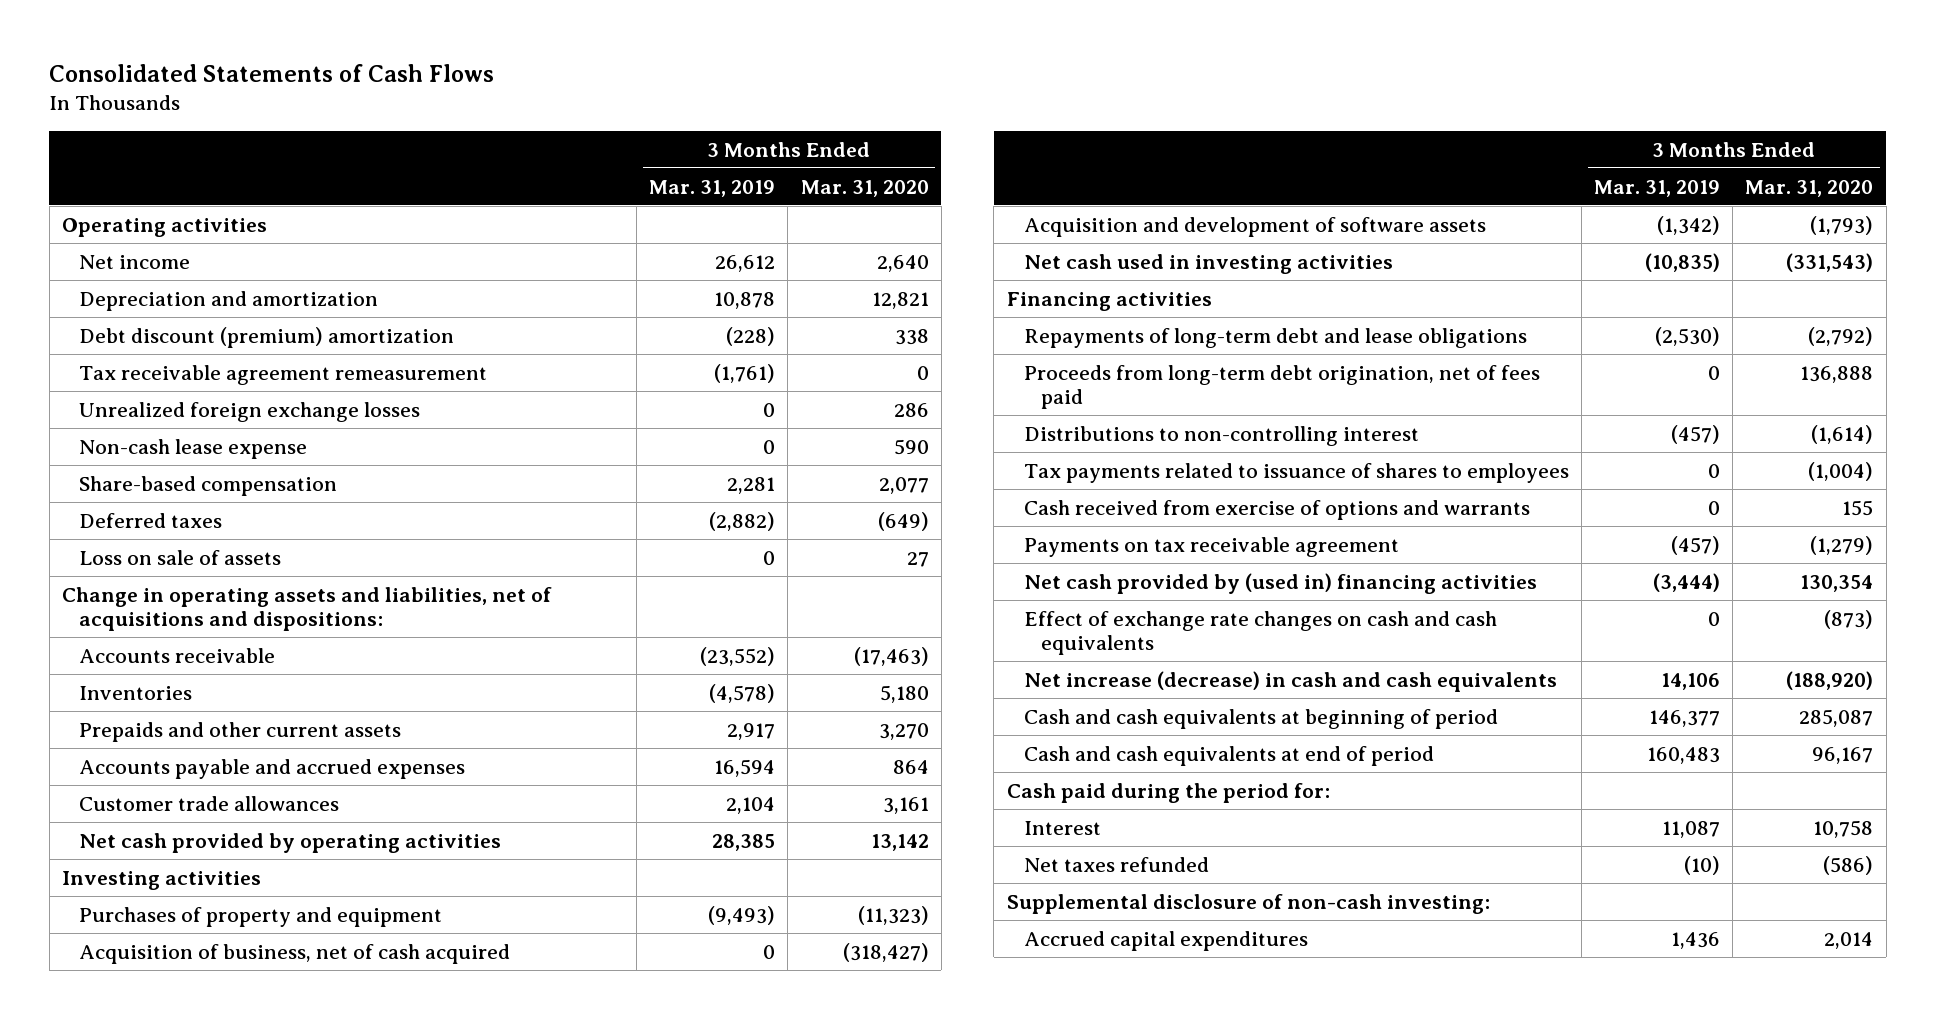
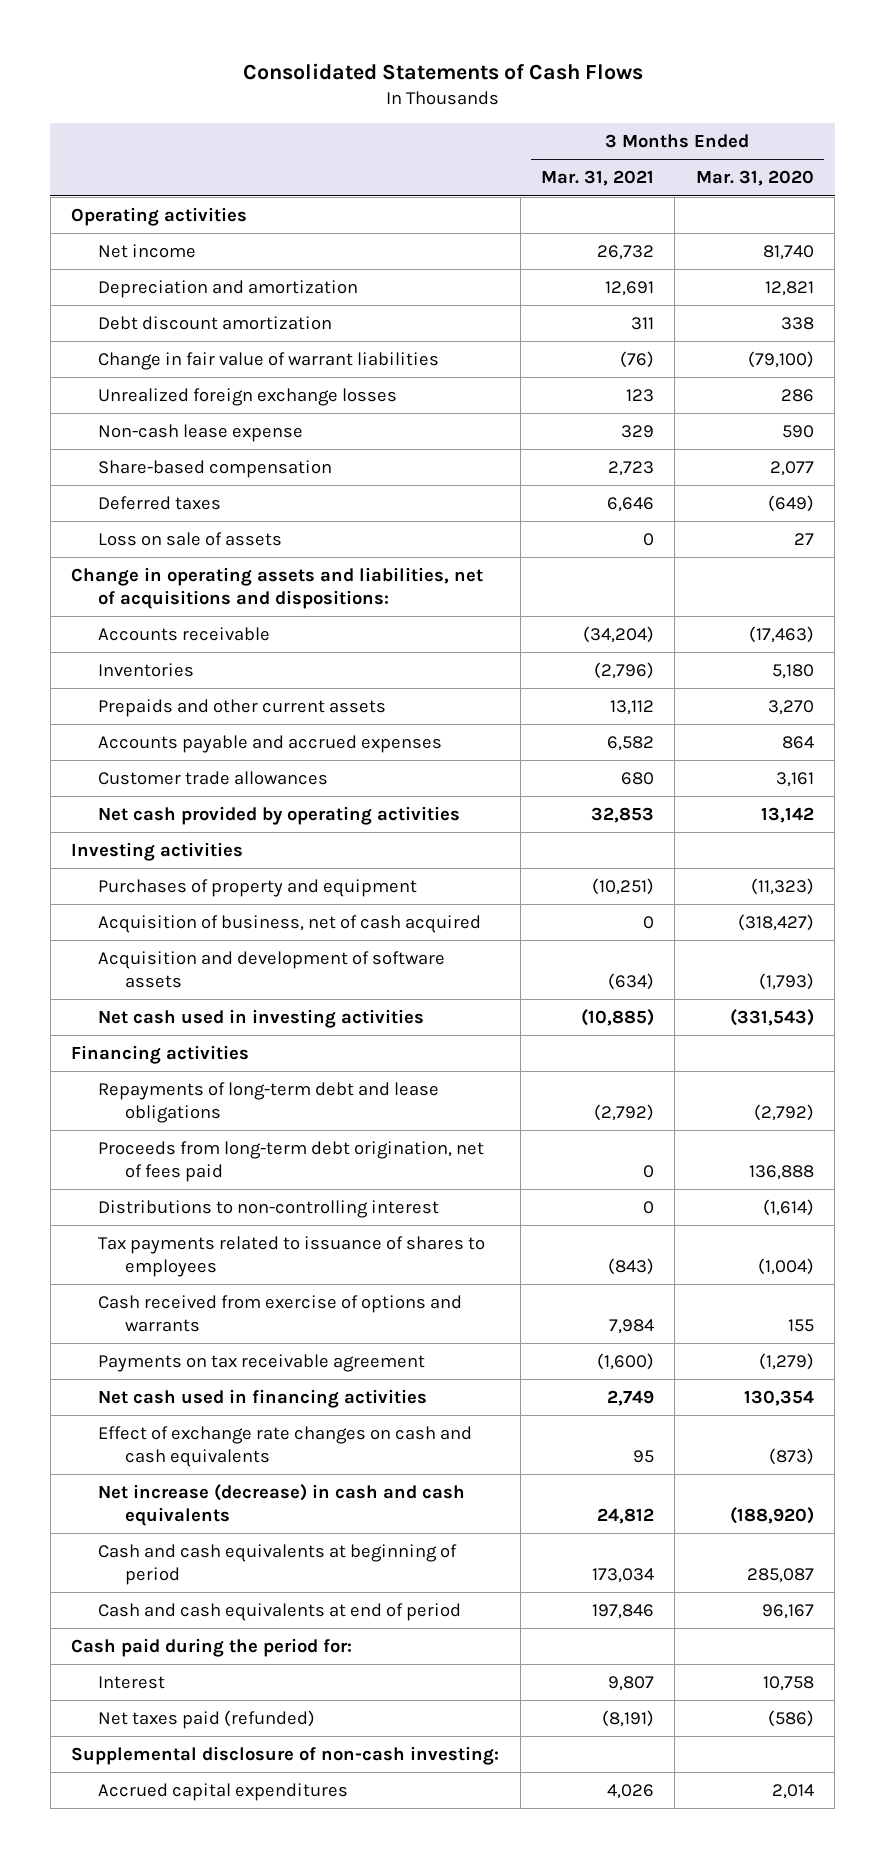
[649,179,776,197] Mar. 31, 2019 -> none
none -> [541,170,655,187] Mar. 31, 2021
[876,254,929,272] 2,640 -> [762,245,814,261] 81,740
[78,364,487,385] Tax receivable agreement remeasurement -> none
[78,326,454,348] Debt discount (premium) amortization -> [98,316,333,331] Debt discount amortization
none -> [98,352,440,371] Change in fair value of warrant liabilities
[1023,572,1537,594] Net cash provided by (used in) financing activities -> [98,1389,428,1409] Net cash used in financing activities
[1023,856,1209,872] Net taxes refunded -> [98,1710,316,1730] Net taxes paid (refunded)

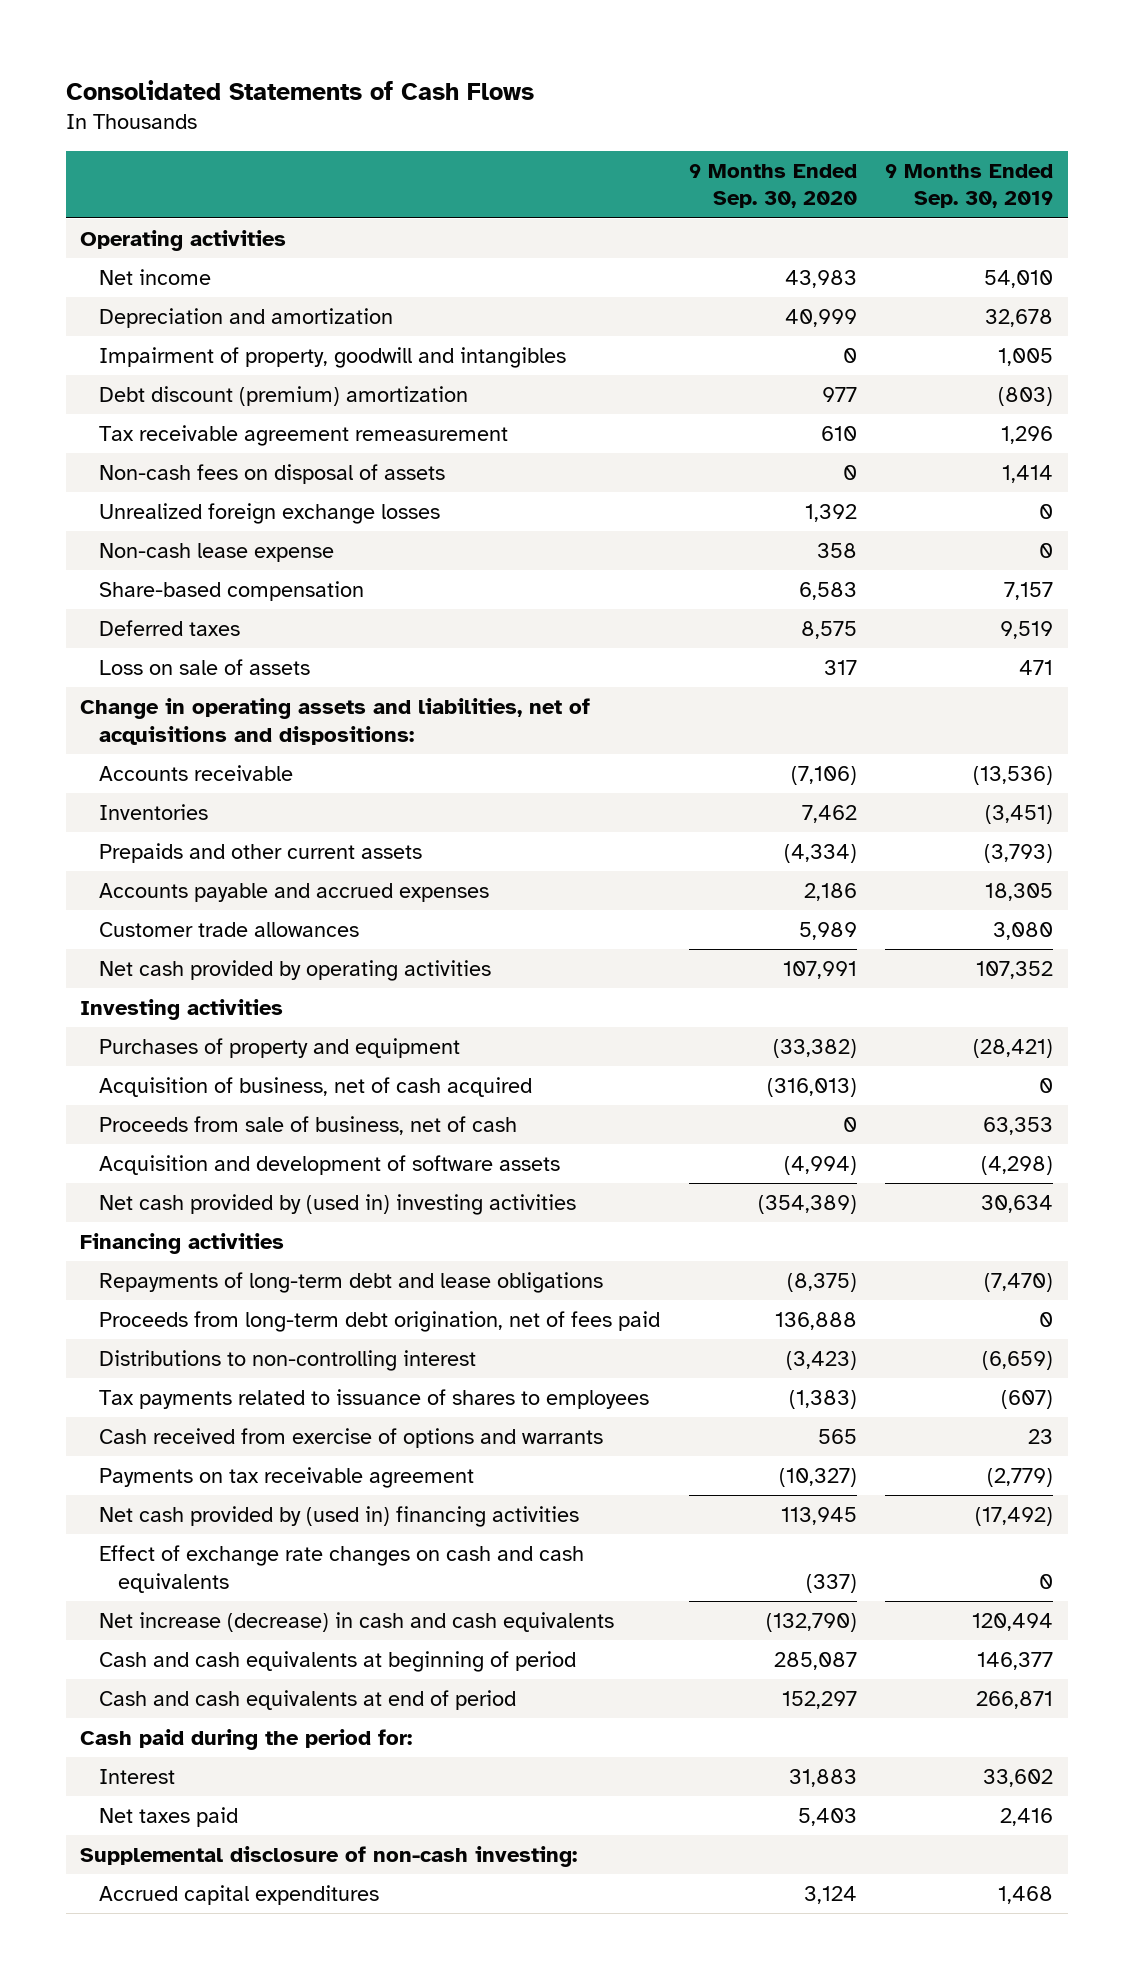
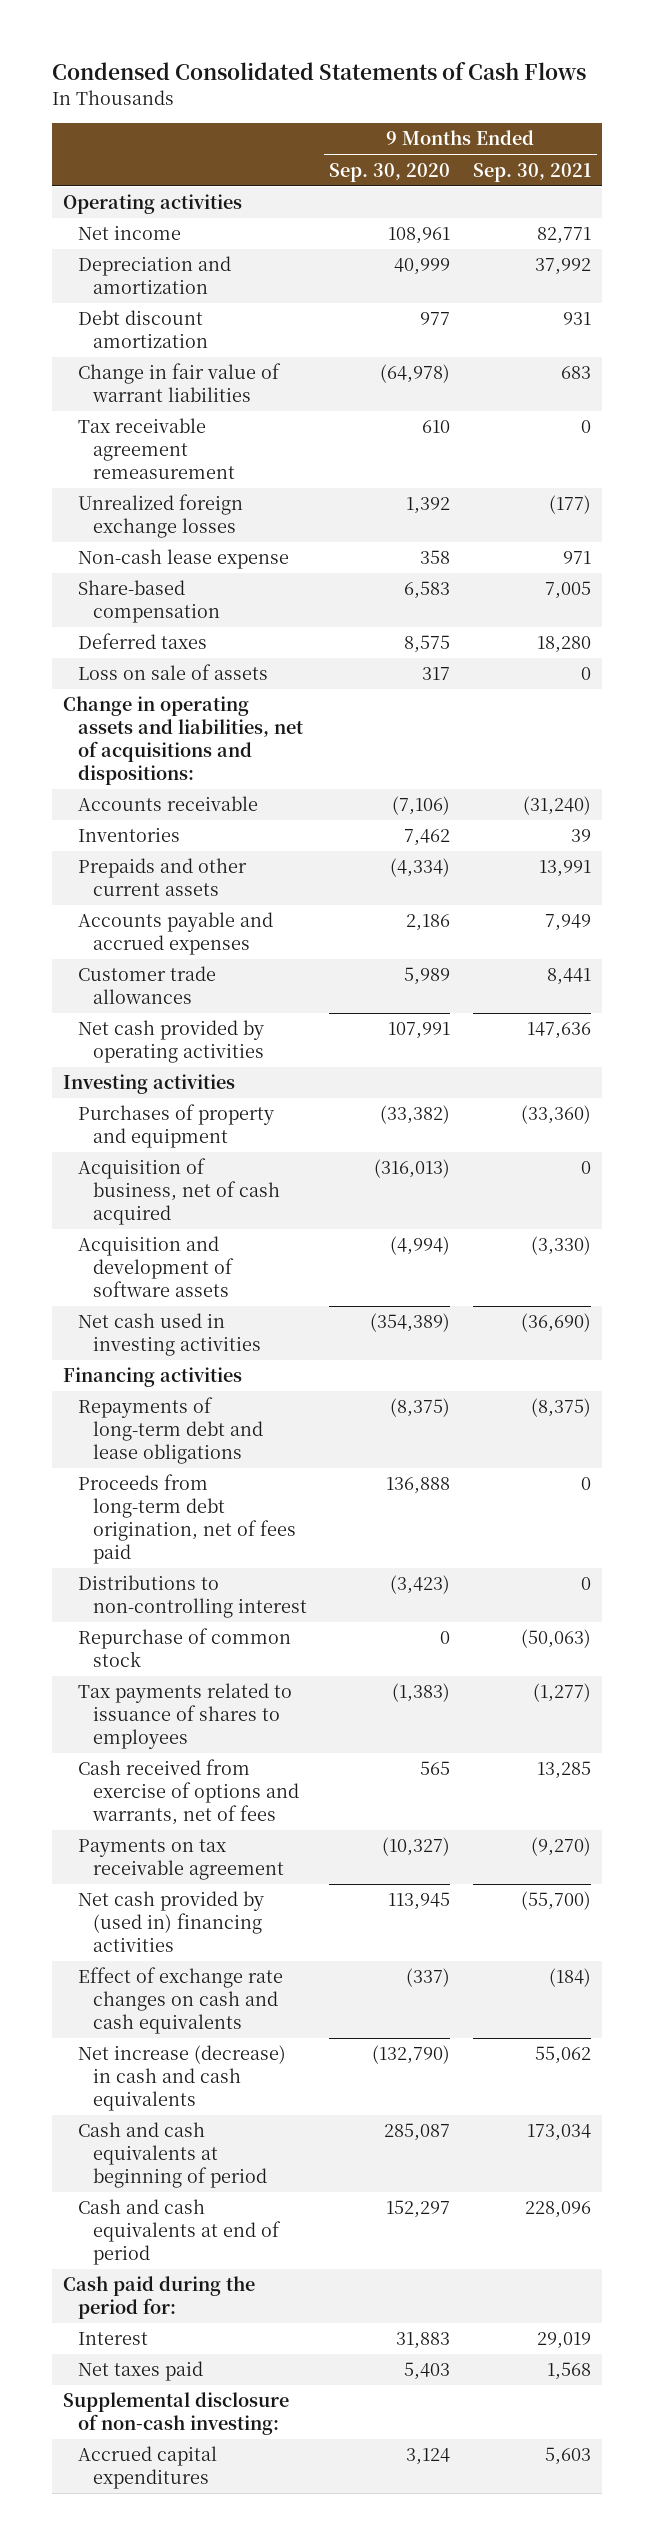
[65,79,534,100] Consolidated Statements of Cash Flows -> [52,62,587,81] Condensed Consolidated Statements of Cash Flows
[885,163,1054,209] 9 Months Ended Sep. 30, 2019 -> none
none -> [473,162,592,182] Sep. 30, 2021
[784,269,857,288] 43,983 -> [388,227,451,245] 108,961
[99,346,567,368] Impairment of property, goodwill and intangibles -> none
[99,385,469,406] Debt discount (premium) amortization -> [78,310,208,349] Debt discount amortization
none -> [78,363,282,403] Change in fair value of warrant liabilities
[99,463,446,484] Non-cash fees on disposal of assets -> none
[99,1115,518,1135] Proceeds from sale of business, net of cash -> none
[99,1193,577,1215] Net cash provided by (used in) investing activities -> [78,1313,261,1357] Net cash used in investing activities
none -> [78,1628,292,1668] Repurchase of common stock
[99,1427,604,1448] Cash received from exercise of options and warrants -> [78,1759,299,1826] Cash received from exercise of options and warrants, net of fees

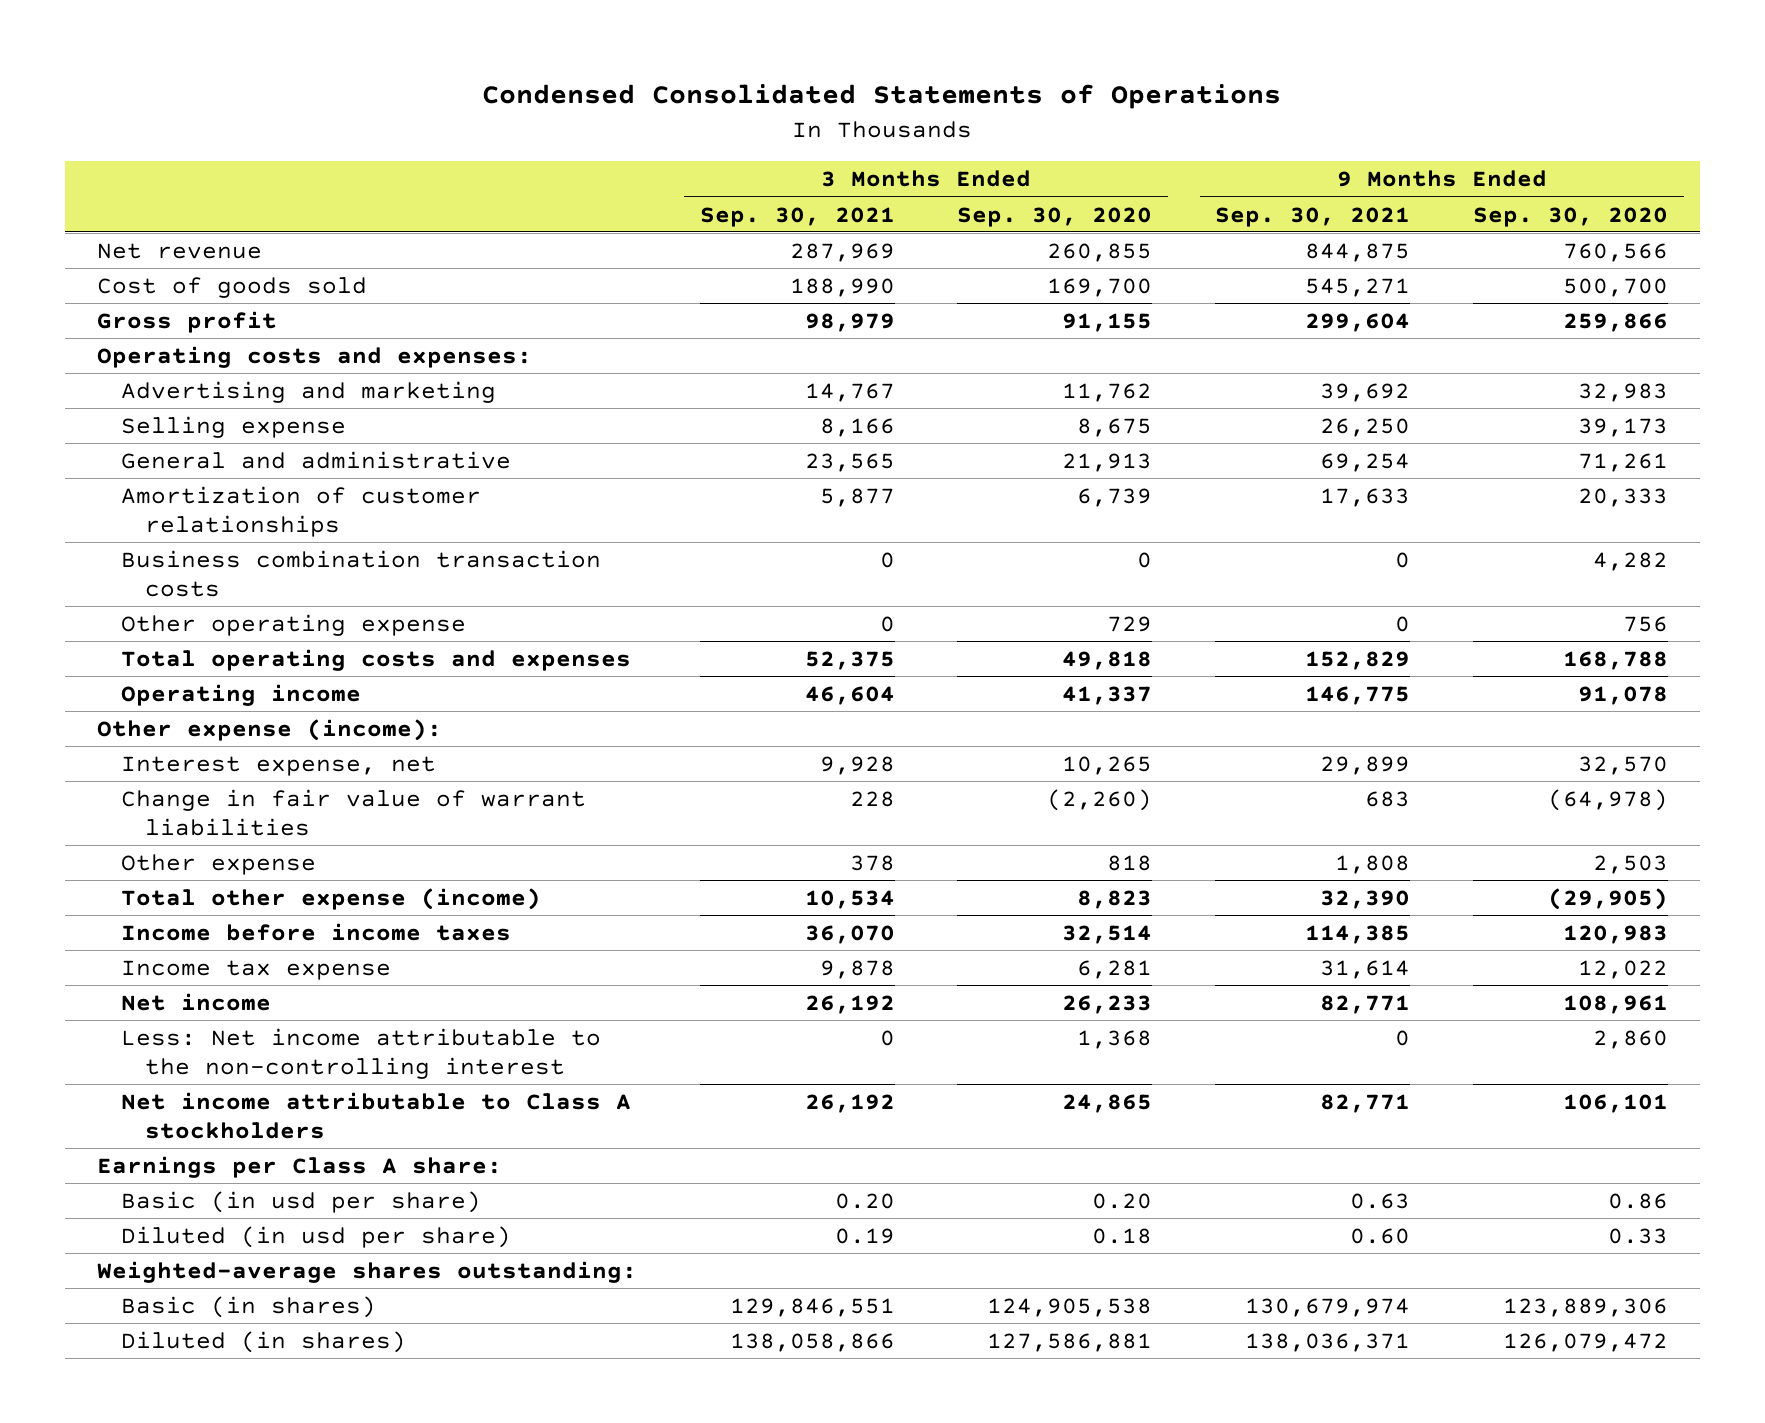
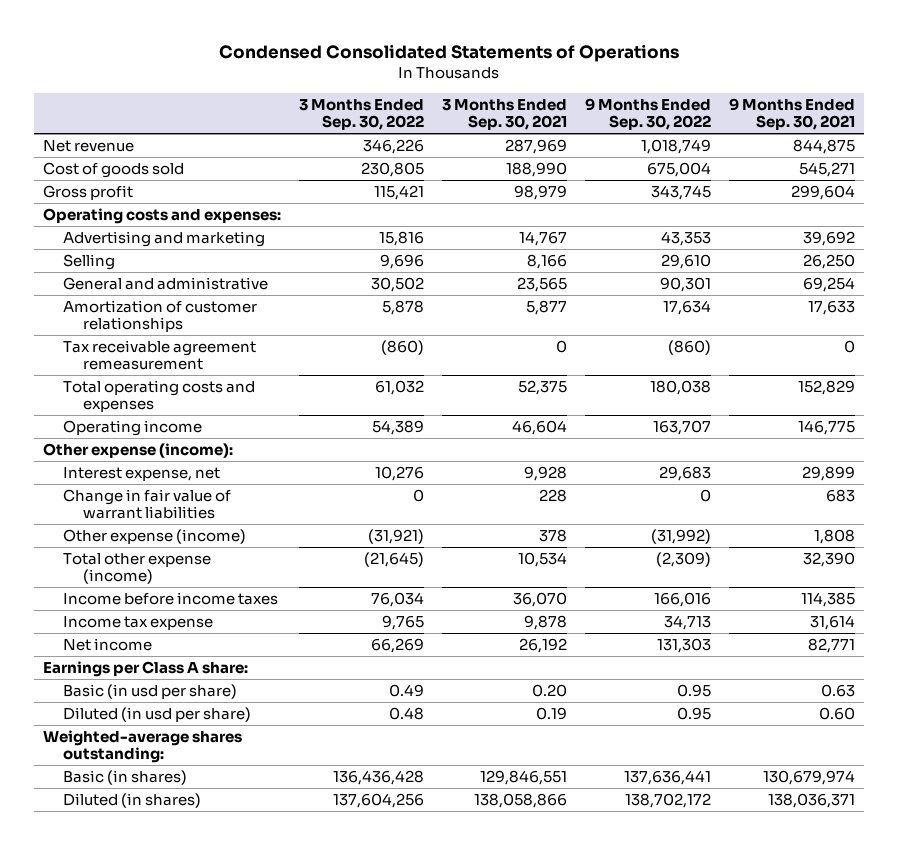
[957,206,1153,227] Sep. 30, 2020 -> none
[1473,206,1669,227] Sep. 30, 2020 -> none
none -> [299,98,425,131] 3 Months Ended Sep. 30, 2022
none -> [584,97,711,131] 9 Months Ended Sep. 30, 2022
[120,415,346,438] Selling expense -> [63,253,116,270] Selling
[120,549,601,597] Business combination transaction costs -> none
[120,613,466,636] Other operating expense -> none
none -> [63,339,257,371] Tax receivable agreement remeasurement
[120,853,316,875] Other expense -> [63,528,247,544] Other expense (income)
[120,1027,601,1079] Less: Net income attributable to the non-controlling interest -> none
[120,1091,631,1139] Net income attributable to Class A stockholders -> none

